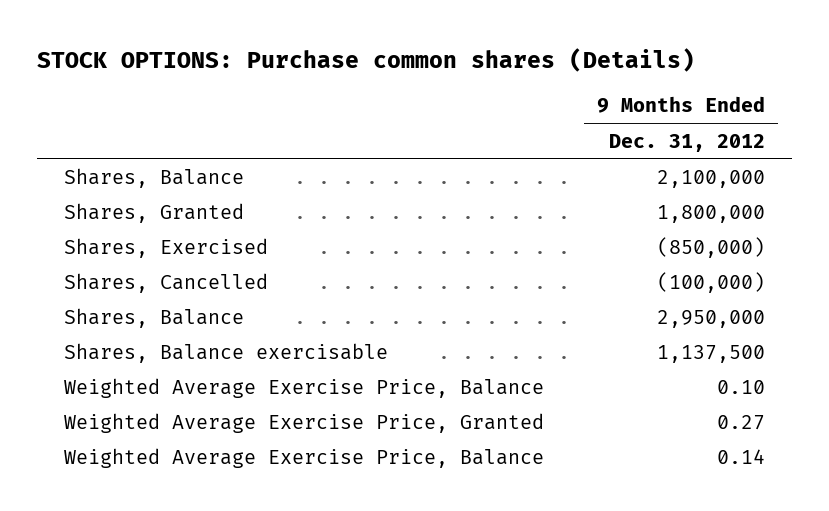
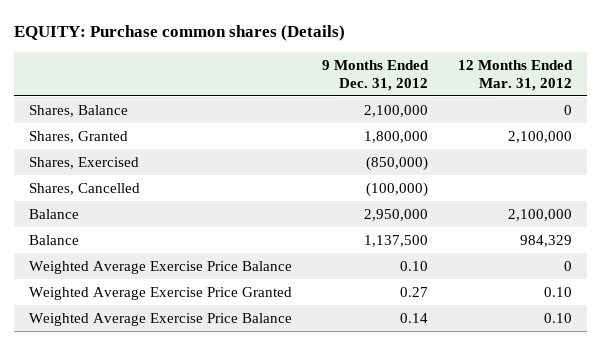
[37,47,696,72] STOCK OPTIONS: Purchase common shares (Details) -> [14,25,346,42] EQUITY: Purchase common shares (Details)
none -> [457,59,573,91] 12 Months Ended Mar. 31, 2012
[63,307,244,328] Shares, Balance -> [29,208,80,219] Balance
[63,342,388,363] Shares, Balance exercisable -> [29,234,80,245] Balance
[63,377,544,398] Weighted Average Exercise Price, Balance -> [29,260,293,274] Weighted Average Exercise Price Balance
[63,412,544,433] Weighted Average Exercise Price, Granted -> [29,286,293,300] Weighted Average Exercise Price Granted
[63,447,544,468] Weighted Average Exercise Price, Balance -> [29,312,293,326] Weighted Average Exercise Price Balance

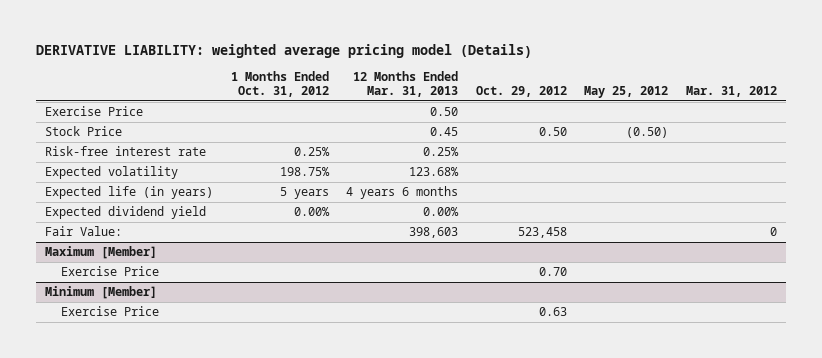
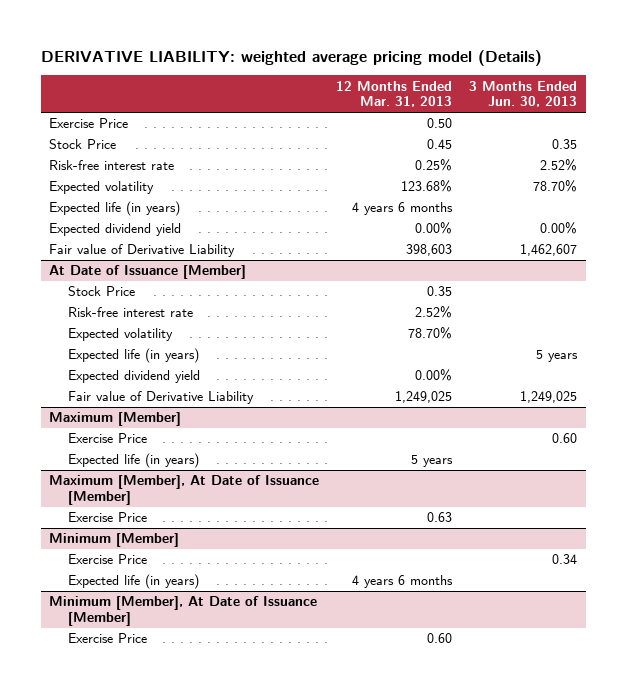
[230,70,329,98] 1 Months Ended Oct. 31, 2012 -> none
[475,86,567,98] Oct. 29, 2012 -> none
[584,86,669,99] May 25, 2012 -> none
[685,86,777,98] Mar. 31, 2012 -> none
none -> [469,80,578,108] 3 Months Ended Jun. 30, 2013
[44,226,122,237] Fair Value: -> [49,244,236,258] Fair value of Derivative Liability
none -> [49,265,247,280] At Date of Issuance [Member]
none -> [67,286,135,297] Stock Price
none -> [67,307,193,318] Risk-free interest rate
none -> [67,328,173,342] Expected volatility
none -> [67,348,199,364] Expected life (in years)
none -> [67,370,200,384] Expected dividend yield
none -> [67,391,254,405] Fair value of Derivative Liability
none -> [67,453,199,469] Expected life (in years)
none -> [49,475,320,505] Maximum [Member], At Date of Issuance [Member]
none -> [67,512,147,523] Exercise Price
none -> [67,574,199,590] Expected life (in years)
none -> [49,596,318,626] Minimum [Member], At Date of Issuance [Member]
none -> [67,633,147,644] Exercise Price

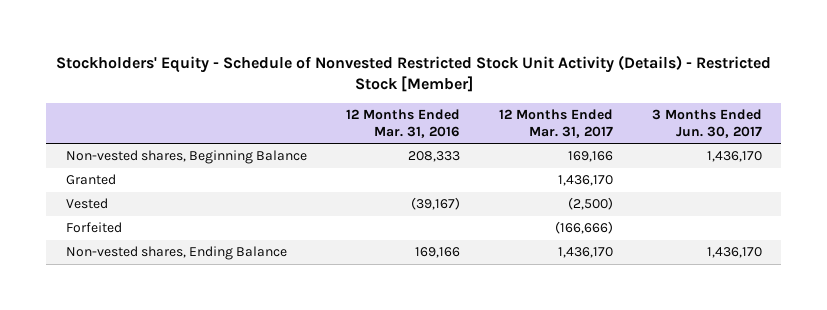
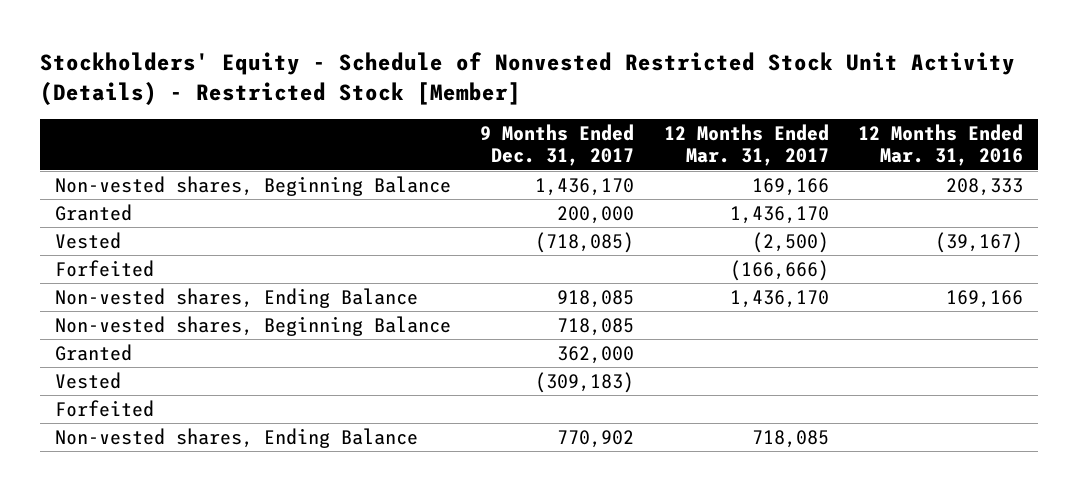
[651,109,762,138] 3 Months Ended Jun. 30, 2017 -> none
none -> [480,123,635,167] 9 Months Ended Dec. 31, 2017
none -> [54,315,451,336] Non-vested shares, Beginning Balance
none -> [54,343,132,361] Granted
none -> [54,371,121,389] Vested
none -> [54,399,154,417] Forfeited
none -> [54,427,418,448] Non-vested shares, Ending Balance

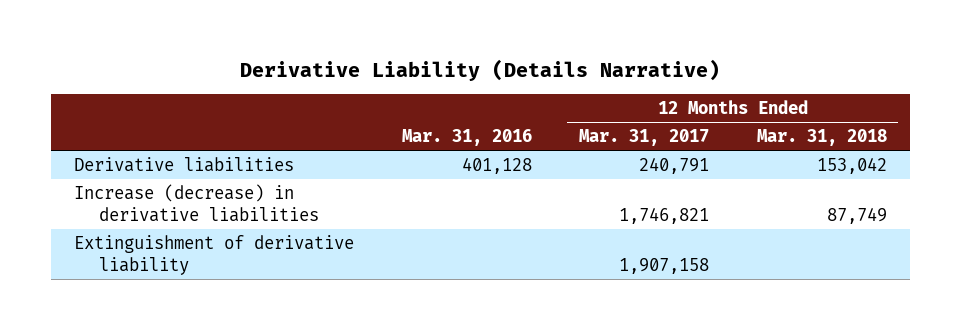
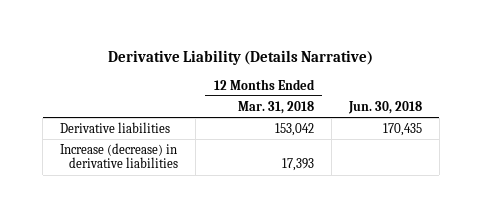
[401,129,532,147] Mar. 31, 2016 -> none
[579,129,710,147] Mar. 31, 2017 -> none
none -> [347,100,422,114] Jun. 30, 2018
[74,235,355,275] Extinguishment of derivative liability -> none
[826,206,887,224] 87,749 -> [281,158,314,172] 17,393

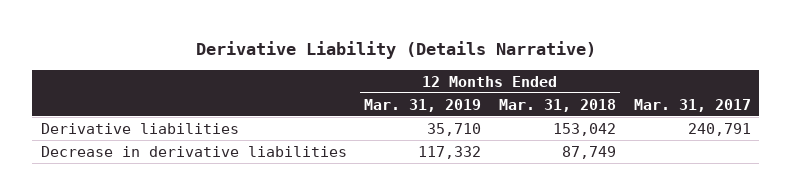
[347,100,422,114] Jun. 30, 2018 -> none
none -> [364,98,482,112] Mar. 31, 2019
none -> [633,98,751,112] Mar. 31, 2017
[60,142,179,169] Increase (decrease) in derivative liabilities -> [40,145,347,157] Decrease in derivative liabilities
[281,158,314,172] 17,393 -> [561,145,616,159] 87,749

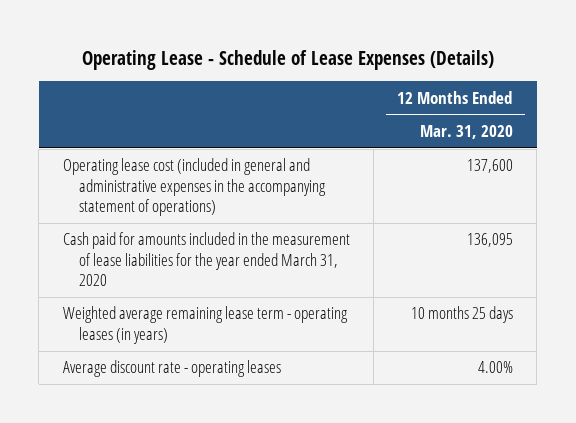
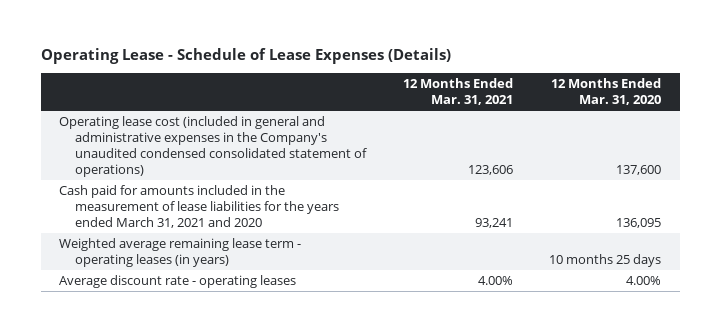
none -> [402,78,513,105] 12 Months Ended Mar. 31, 2021
[62,158,326,217] Operating lease cost (included in general and administrative expenses in the accompanying statement of operations) -> [59,116,368,177] Operating lease cost (included in general and administrative expenses in the Company's unaudited condensed consolidated statement of operations)
[62,232,350,287] Cash paid for amounts included in the measurement of lease liabilities for the year ended March 31, 2020 -> [59,185,340,229] Cash paid for amounts included in the measurement of lease liabilities for the years ended March 31, 2021 and 2020

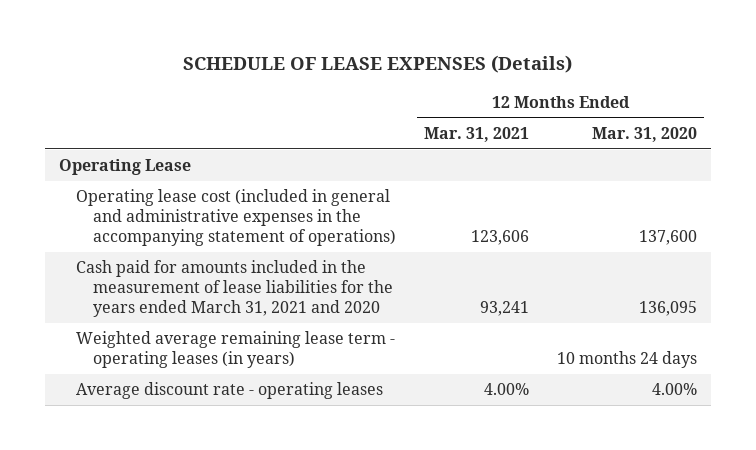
[41,48,452,65] Operating Lease - Schedule of Lease Expenses (Details) -> [183,55,573,74] SCHEDULE OF LEASE EXPENSES (Details)
none -> [59,159,192,176] Operating Lease
[59,116,368,177] Operating lease cost (included in general and administrative expenses in the Company's unaudited condensed consolidated statement of operations) -> [76,189,397,247] Operating lease cost (included in general and administrative expenses in the accompanying statement of operations)
[549,254,662,268] 10 months 25 days -> [557,351,698,369] 10 months 24 days

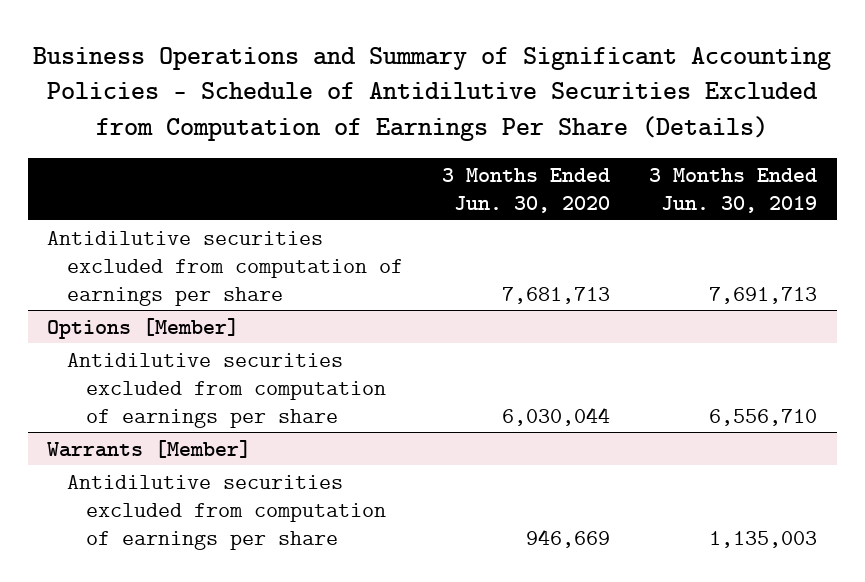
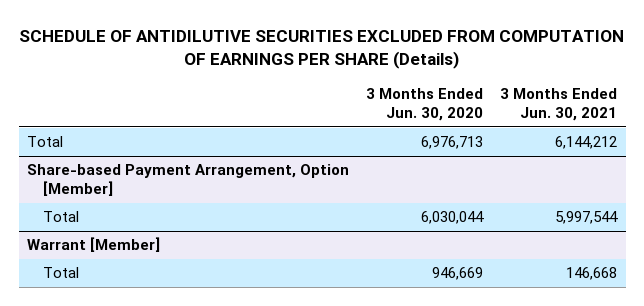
[33,46,832,142] Business Operations and Summary of Significant Accounting Policies - Schedule of Antidilutive Securities Excluded from Computation of Earnings Per Share (Details) -> [19,29,625,70] SCHEDULE OF ANTIDILUTIVE SECURITIES EXCLUDED FROM COMPUTATION OF EARNINGS PER SHARE (Details)
[649,167,818,213] 3 Months Ended Jun. 30, 2019 -> none
none -> [500,88,618,122] 3 Months Ended Jun. 30, 2021
[47,230,403,306] Antidilutive securities excluded from computation of earnings per share -> none
none -> [27,136,64,148] Total
[47,317,240,339] Options [Member] -> [27,164,350,197] Share-based Payment Arrangement, Option [Member]
[66,352,386,428] Antidilutive securities excluded from computation of earnings per share -> [42,211,79,223] Total
[47,439,252,458] Warrants [Member] -> [27,237,161,253] Warrant [Member]
[66,474,386,550] Antidilutive securities excluded from computation of earnings per share -> [42,267,79,279] Total

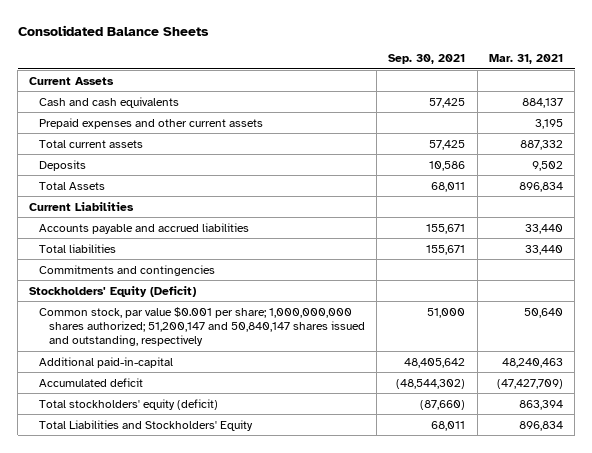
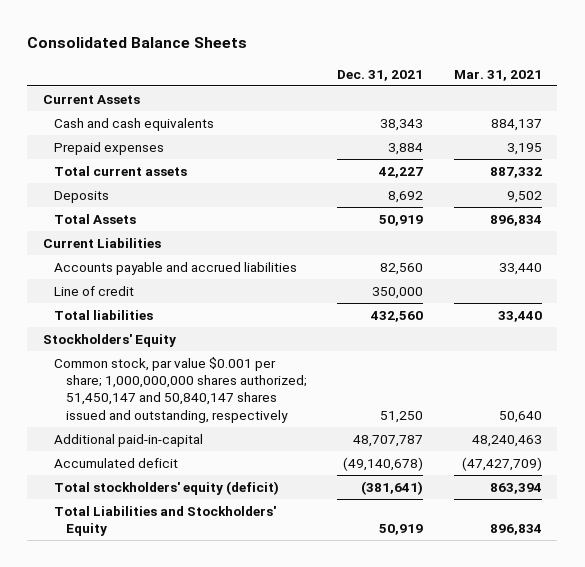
[388,54,466,65] Sep. 30, 2021 -> none
none -> [337,69,424,81] Dec. 31, 2021
[39,117,264,129] Prepaid expenses and other current assets -> [54,141,165,155] Prepaid expenses
none -> [54,285,135,296] Line of credit
[39,264,216,276] Commitments and contingencies -> none
[29,285,197,297] Stockholders' Equity (Deficit) -> [42,333,176,347] Stockholders' Equity
[39,306,365,347] Common stock, par value $0.001 per share; 1,000,000,000 shares authorized; 51,200,147 and 50,840,147 shares issued and outstanding, respectively -> [54,356,307,423] Common stock, par value $0.001 per share; 1,000,000,000 shares authorized; 51,450,147 and 50,840,147 shares issued and outstanding, respectively

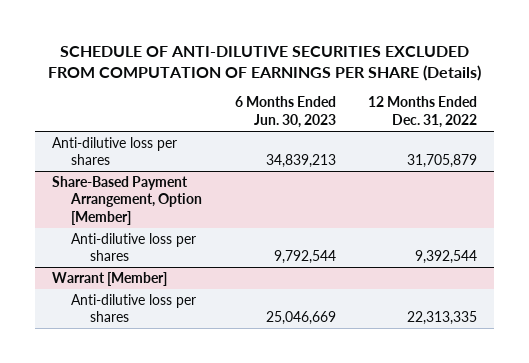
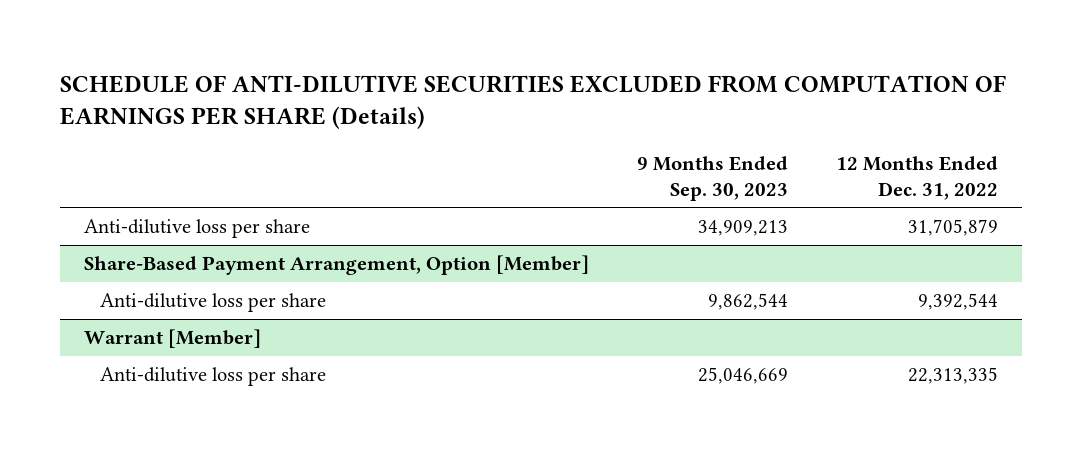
[234,96,336,129] 6 Months Ended Jun. 30, 2023 -> none
none -> [636,155,788,201] 9 Months Ended Sep. 30, 2023
[51,136,177,166] Anti-dilutive loss per shares -> [83,219,310,239] Anti-dilutive loss per share
[70,232,196,262] Anti-dilutive loss per shares -> [99,293,326,313] Anti-dilutive loss per share
[70,293,196,323] Anti-dilutive loss per shares -> [99,367,326,387] Anti-dilutive loss per share

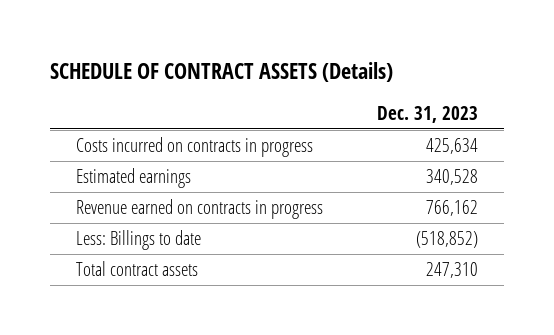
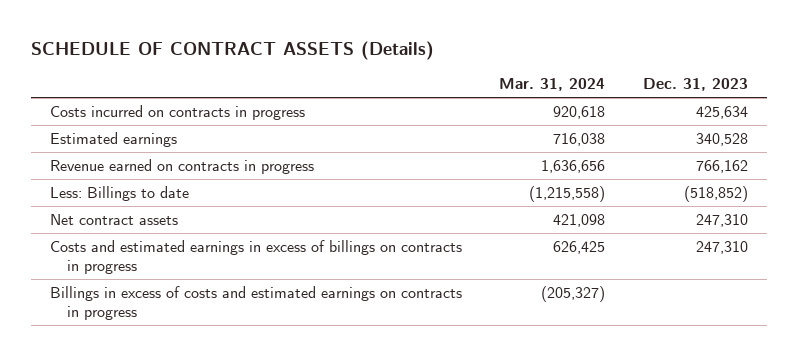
none -> [499,77,606,91] Mar. 31, 2024
none -> [49,213,178,225] Net contract assets
[76,261,199,277] Total contract assets -> [49,239,462,274] Costs and estimated earnings in excess of billings on contracts in progress
none -> [49,285,462,320] Billings in excess of costs and estimated earnings on contracts in progress

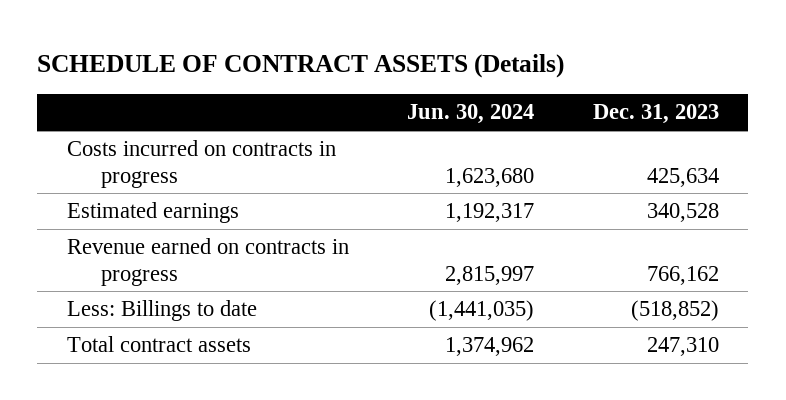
[499,77,606,91] Mar. 31, 2024 -> none
none -> [407,104,535,125] Jun. 30, 2024
[49,239,462,274] Costs and estimated earnings in excess of billings on contracts in progress -> none
[49,285,462,320] Billings in excess of costs and estimated earnings on contracts in progress -> none
[49,213,178,225] Net contract assets -> [66,336,251,353] Total contract assets

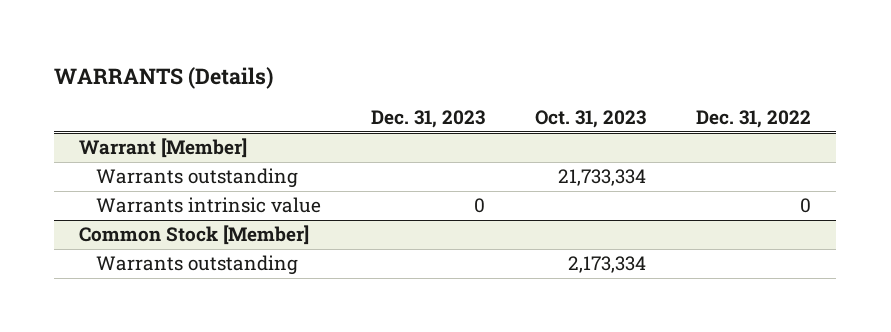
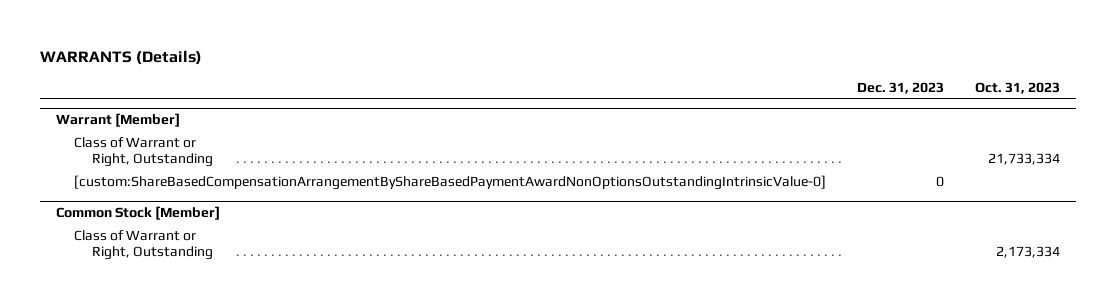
[696,109,812,128] Dec. 31, 2022 -> none
[96,168,299,189] Warrants outstanding -> [74,136,214,168] Class of Warrant or Right, Outstanding
[96,197,322,214] Warrants intrinsic value -> [74,174,827,190] [custom:ShareBasedCompensationArrangementByShareBasedPaymentAwardNonOptionsOutstandingIntrinsicValue-0]
[96,255,299,276] Warrants outstanding -> [74,229,214,261] Class of Warrant or Right, Outstanding

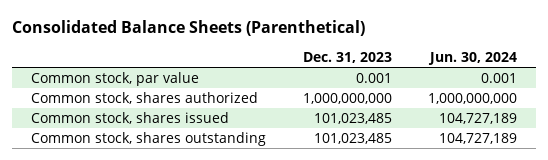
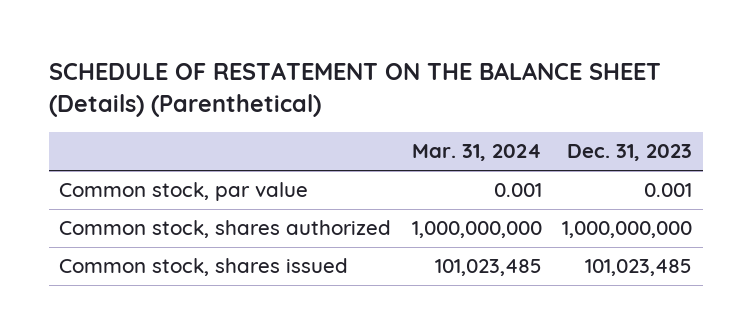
[12,20,366,37] Consolidated Balance Sheets (Parenthetical) -> [48,62,661,117] SCHEDULE OF RESTATEMENT ON THE BALANCE SHEET (Details) (Parenthetical)
[428,51,518,65] Jun. 30, 2024 -> none
none -> [411,144,542,162] Mar. 31, 2024
[30,132,266,147] Common stock, shares outstanding -> none

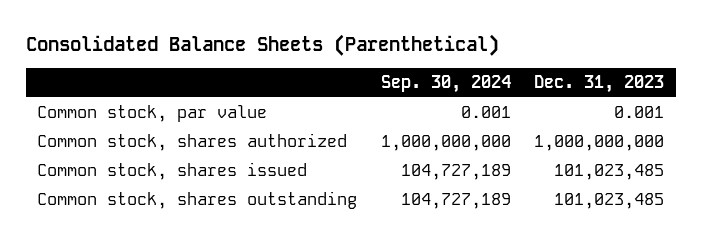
[48,62,661,117] SCHEDULE OF RESTATEMENT ON THE BALANCE SHEET (Details) (Parenthetical) -> [25,34,499,57] Consolidated Balance Sheets (Parenthetical)
[411,144,542,162] Mar. 31, 2024 -> none
none -> [380,74,511,93] Sep. 30, 2024
none -> [37,191,358,210] Common stock, shares outstanding

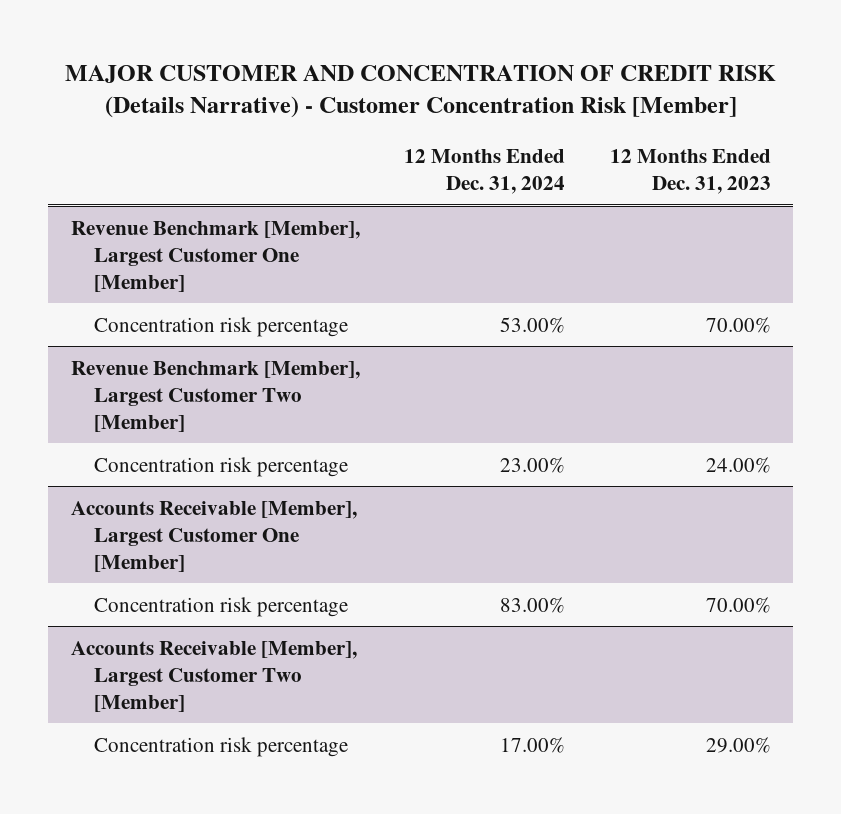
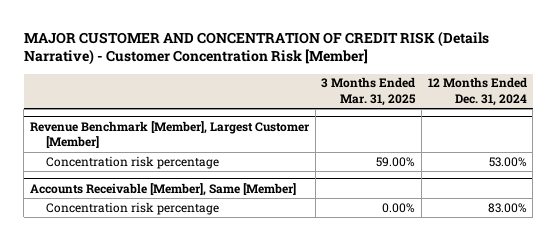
[609,148,771,194] 12 Months Ended Dec. 31, 2023 -> none
none -> [321,77,417,107] 3 Months Ended Mar. 31, 2025
[70,220,360,292] Revenue Benchmark [Member], Largest Customer One [Member] -> [30,120,311,149] Revenue Benchmark [Member], Largest Customer [Member]
[70,360,360,432] Revenue Benchmark [Member], Largest Customer Two [Member] -> none
[93,456,348,477] Concentration risk percentage -> none
[70,500,357,572] Accounts Receivable [Member], Largest Customer One [Member] -> none
none -> [30,182,297,196] Accounts Receivable [Member], Same [Member]
[70,640,357,712] Accounts Receivable [Member], Largest Customer Two [Member] -> none
[93,736,348,757] Concentration risk percentage -> none

